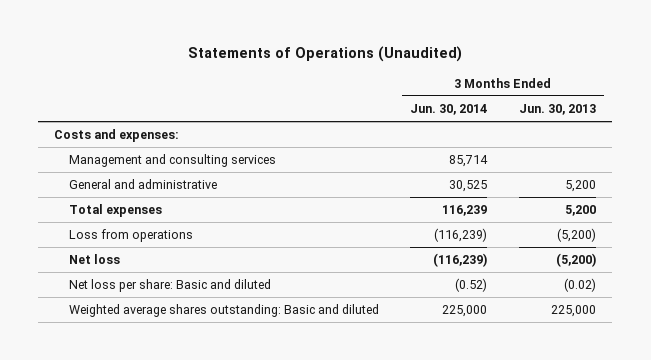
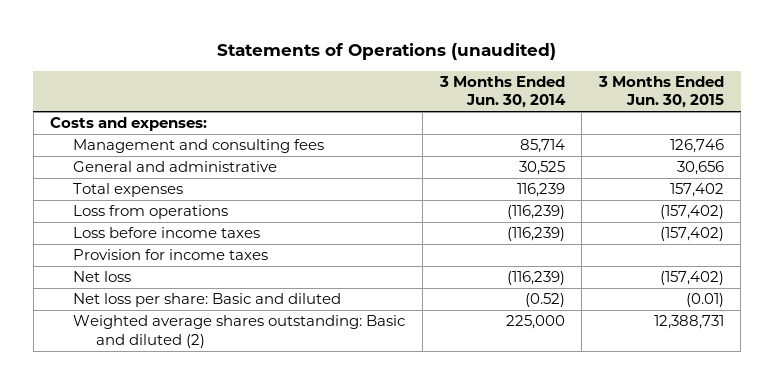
[188,45,463,62] Statements of Operations (Unaudited) -> [217,43,557,61] Statements of Operations (unaudited)
[519,104,597,116] Jun. 30, 2013 -> none
none -> [597,76,724,109] 3 Months Ended Jun. 30, 2015
[68,154,276,168] Management and consulting services -> [73,139,325,154] Management and consulting fees
none -> [73,227,261,239] Loss before income taxes
none -> [73,249,269,261] Provision for income taxes
[68,304,379,318] Weighted average shares outstanding: Basic and diluted -> [73,315,406,348] Weighted average shares outstanding: Basic and diluted (2)

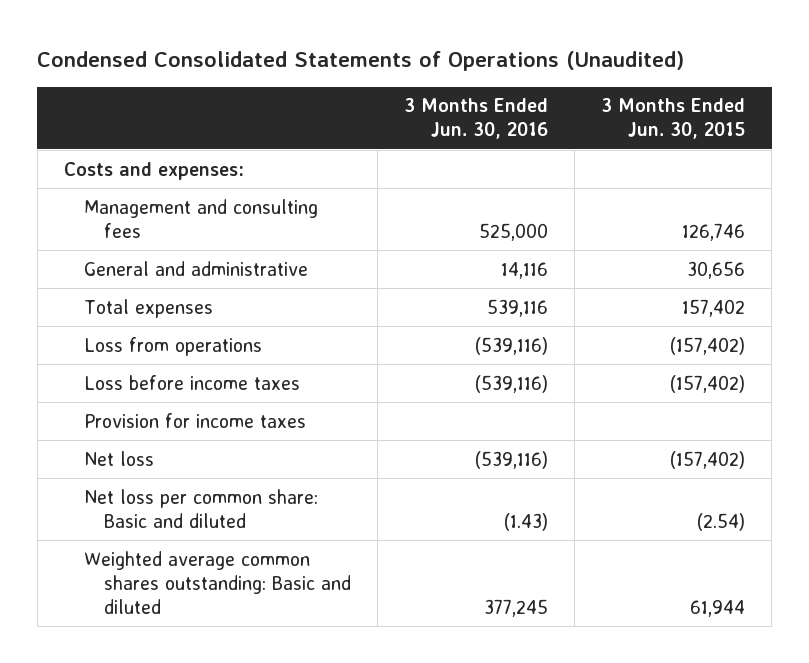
[217,43,557,61] Statements of Operations (unaudited) -> [37,51,685,72] Condensed Consolidated Statements of Operations (Unaudited)
[438,76,566,109] 3 Months Ended Jun. 30, 2014 -> none
none -> [403,98,548,140] 3 Months Ended Jun. 30, 2016
[73,293,342,308] Net loss per share: Basic and diluted -> [83,488,318,528] Net loss per common share: Basic and diluted
[685,293,724,308] (0.01) -> [697,512,746,531] (2.54)
[73,315,406,348] Weighted average shares outstanding: Basic and diluted (2) -> [83,550,351,614] Weighted average common shares outstanding: Basic and diluted
[653,315,724,330] 12,388,731 -> [690,599,746,617] 61,944

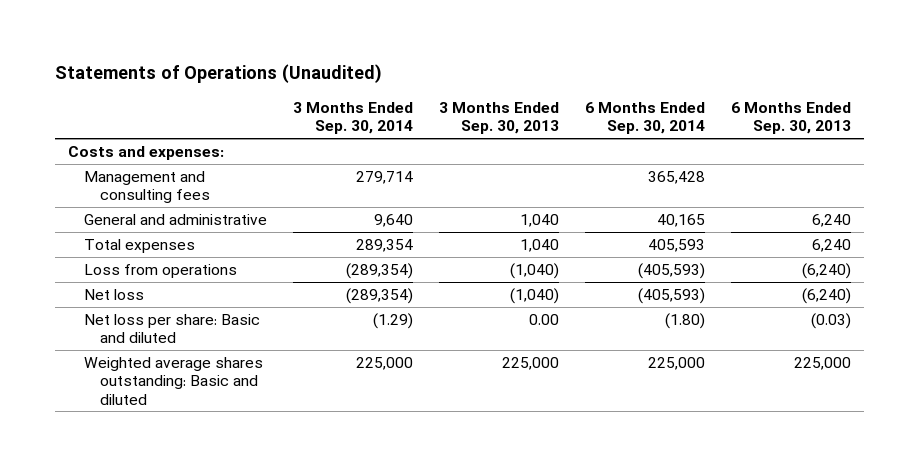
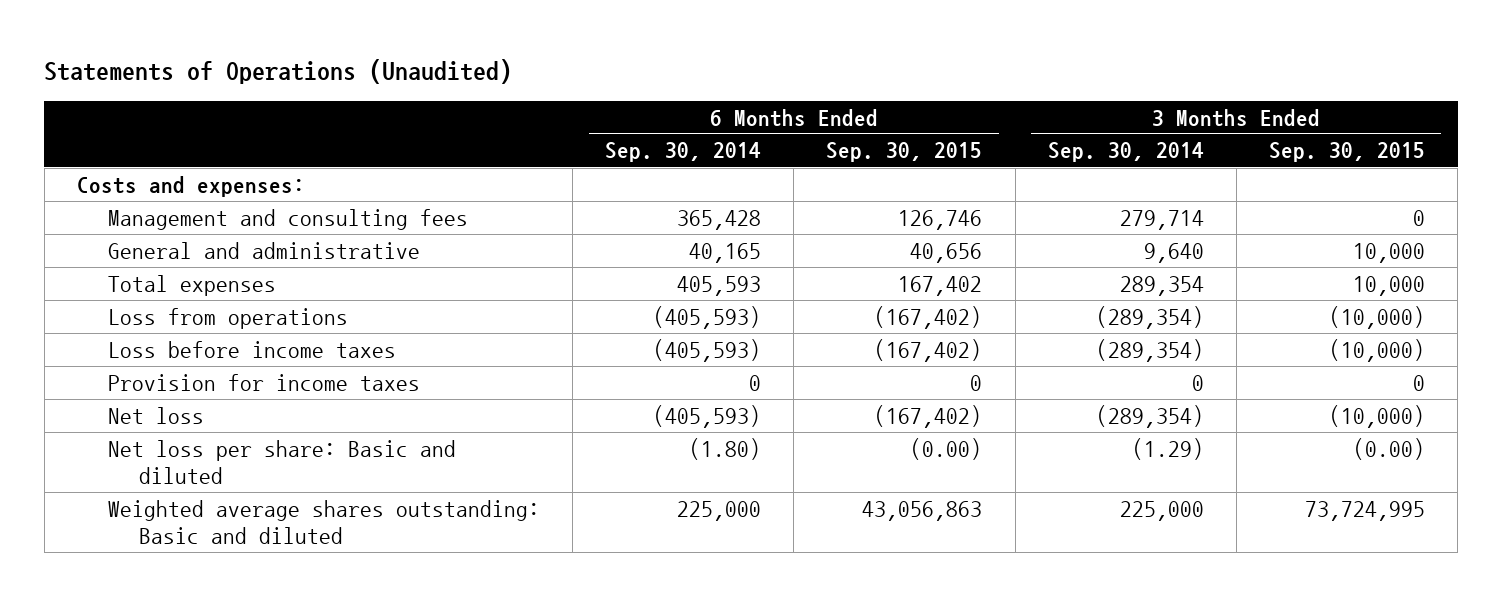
[438,101,559,135] 3 Months Ended Sep. 30, 2013 -> none
[731,101,852,135] 6 Months Ended Sep. 30, 2013 -> none
none -> [826,142,983,163] Sep. 30, 2015
none -> [1268,142,1425,163] Sep. 30, 2015
none -> [107,340,396,358] Loss before income taxes
none -> [107,373,420,391] Provision for income taxes

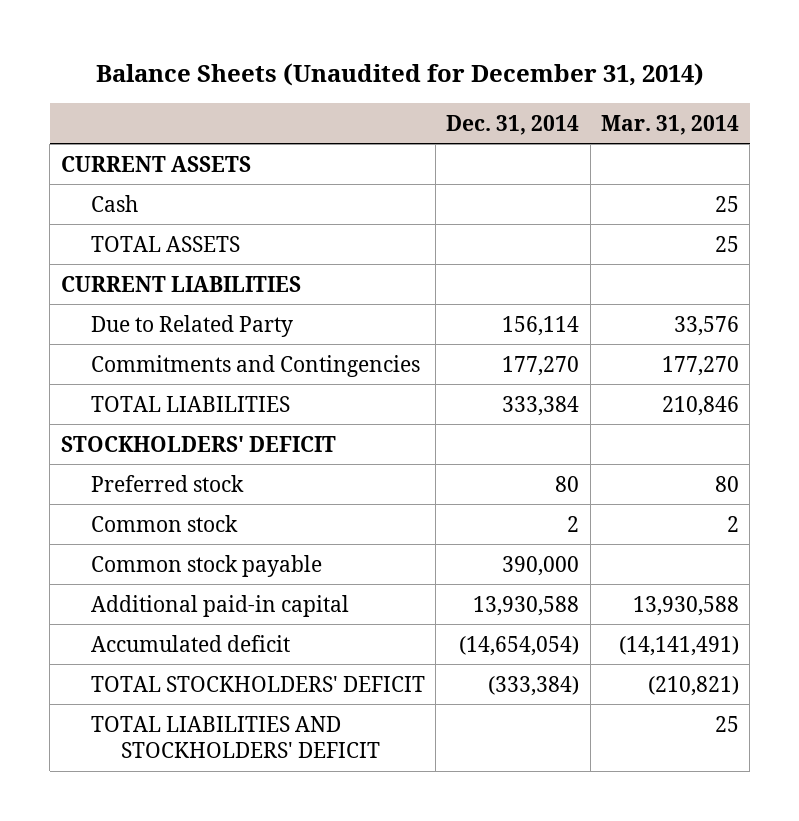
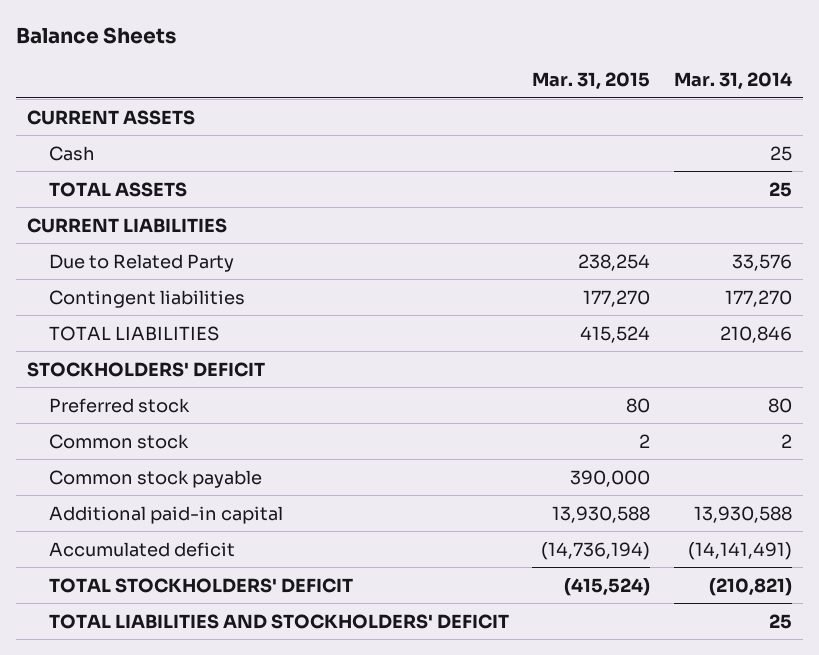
[95,63,704,87] Balance Sheets (Unaudited for December 31, 2014) -> [15,27,176,45] Balance Sheets
[446,114,580,135] Dec. 31, 2014 -> none
none -> [532,72,651,91] Mar. 31, 2015
[90,354,420,377] Commitments and Contingencies -> [49,289,246,308] Contingent liabilities

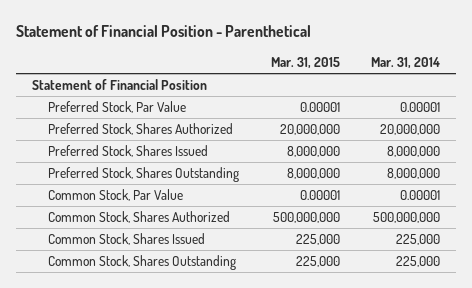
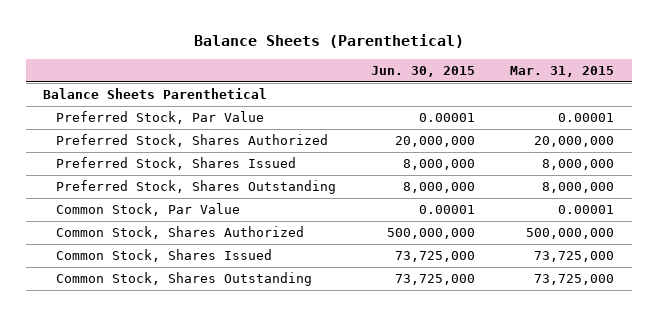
[16,25,312,38] Statement of Financial Position - Parenthetical -> [193,33,464,48] Balance Sheets (Parenthetical)
[371,57,441,70] Mar. 31, 2014 -> none
none -> [371,65,476,77] Jun. 30, 2015
[31,79,207,91] Statement of Financial Position -> none
none -> [43,88,268,100] Balance Sheets Parenthetical
[295,234,340,246] 225,000 -> [534,251,615,263] 73,725,000
[295,256,340,268] 225,000 -> [534,274,615,286] 73,725,000

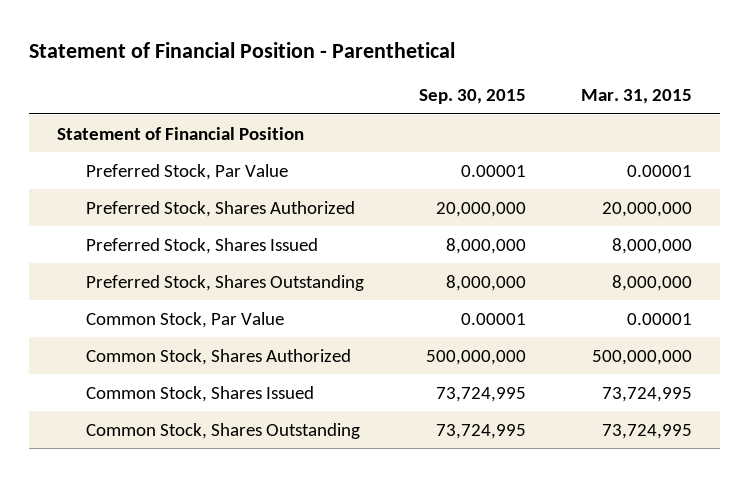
[193,33,464,48] Balance Sheets (Parenthetical) -> [29,41,456,58] Statement of Financial Position - Parenthetical
[371,65,476,77] Jun. 30, 2015 -> none
none -> [418,89,526,105] Sep. 30, 2015
[43,88,268,100] Balance Sheets Parenthetical -> none
none -> [56,126,304,140] Statement of Financial Position
[534,251,615,263] 73,725,000 -> [602,386,693,402] 73,724,995
[534,274,615,286] 73,725,000 -> [602,423,693,439] 73,724,995

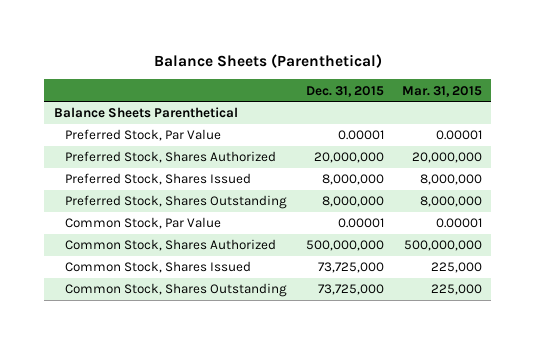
[29,41,456,58] Statement of Financial Position - Parenthetical -> [153,53,382,68] Balance Sheets (Parenthetical)
[418,89,526,105] Sep. 30, 2015 -> none
none -> [305,85,384,97] Dec. 31, 2015
[56,126,304,140] Statement of Financial Position -> none
none -> [53,107,238,119] Balance Sheets Parenthetical
[602,386,693,402] 73,724,995 -> [431,262,483,274] 225,000
[602,423,693,439] 73,724,995 -> [431,284,483,296] 225,000

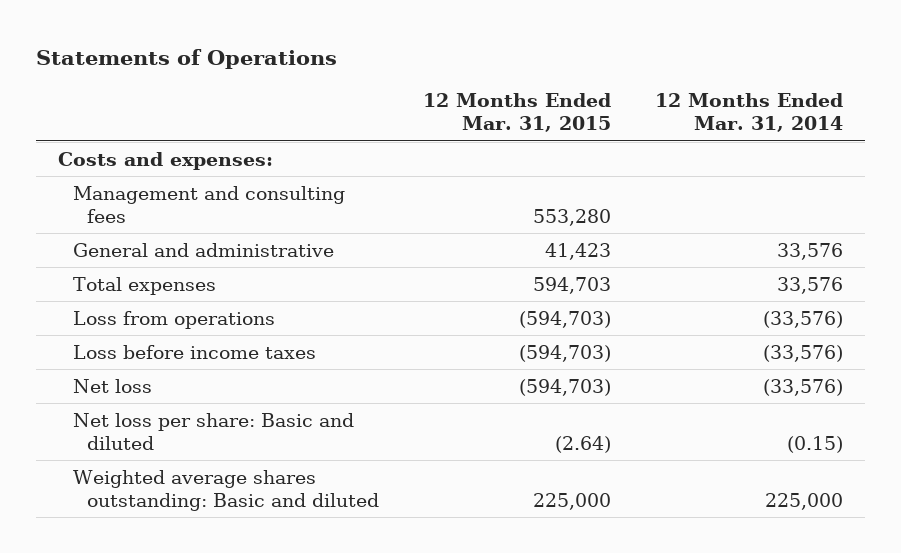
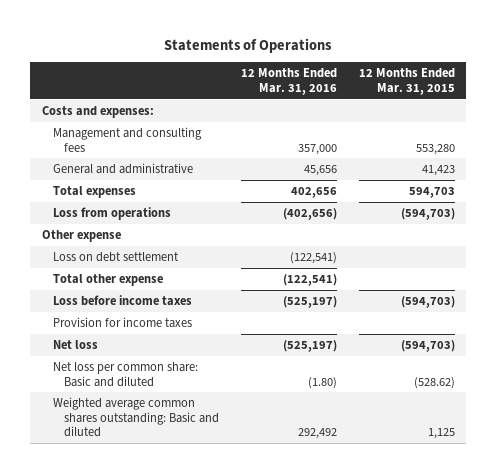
[654,92,843,133] 12 Months Ended Mar. 31, 2014 -> none
none -> [240,68,337,95] 12 Months Ended Mar. 31, 2016
none -> [41,229,121,242] Other expense
none -> [52,251,179,262] Loss on debt settlement
none -> [52,273,163,286] Total other expense
none -> [52,316,192,328] Provision for income taxes
[72,412,354,451] Net loss per share: Basic and diluted -> [52,361,198,387] Net loss per common share: Basic and diluted
[555,436,612,454] (2.64) -> [414,376,456,389] (528.62)
[72,469,380,512] Weighted average shares outstanding: Basic and diluted -> [52,396,219,438] Weighted average common shares outstanding: Basic and diluted
[533,493,612,511] 225,000 -> [428,428,456,440] 1,125

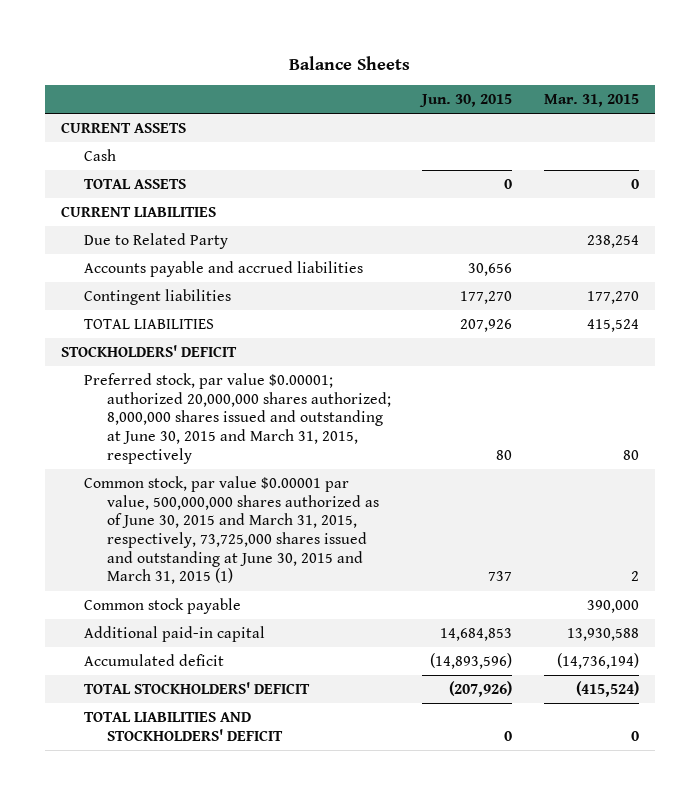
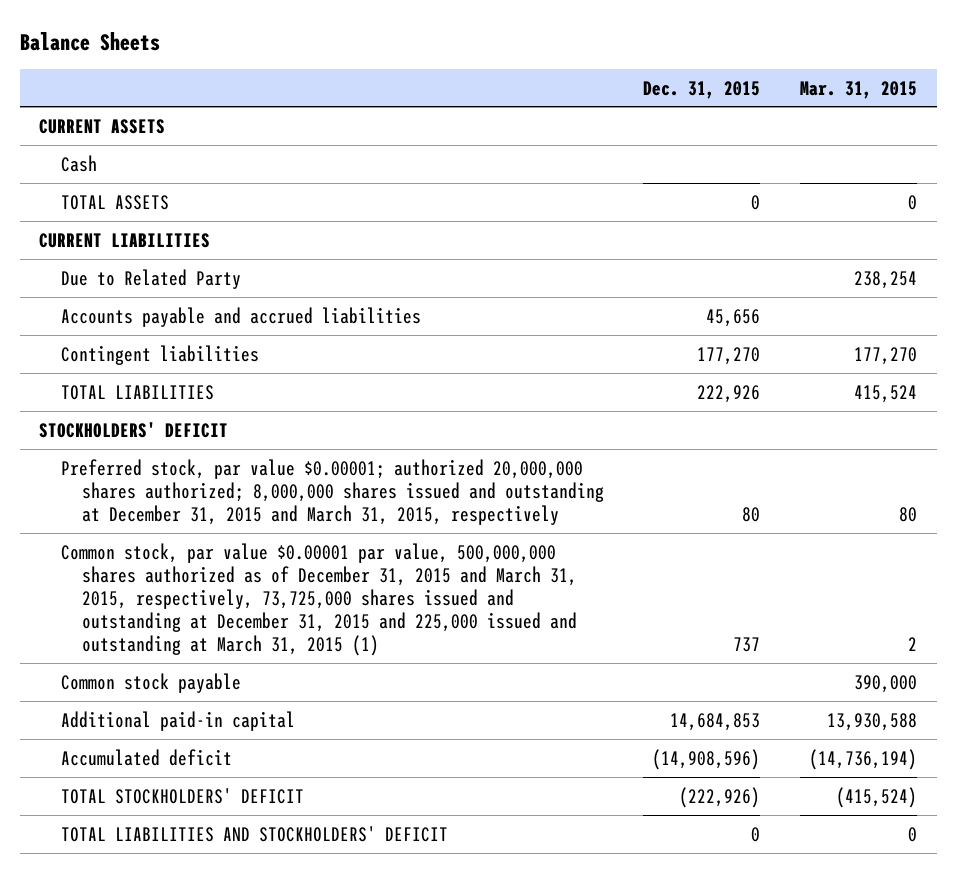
[419,94,513,108] Jun. 30, 2015 -> none
none -> [643,80,761,99] Dec. 31, 2015
[83,372,391,464] Preferred stock, par value $0.00001; authorized 20,000,000 shares authorized; 8,000,000 shares issued and outstanding at June 30, 2015 and March 31, 2015, respectively -> [60,458,604,525] Preferred stock, par value $0.00001; authorized 20,000,000 shares authorized; 8,000,000 shares issued and outstanding at December 31, 2015 and March 31, 2015, respectively
[83,475,379,585] Common stock, par value $0.00001 par value, 500,000,000 shares authorized as of June 30, 2015 and March 31, 2015, respectively, 73,725,000 shares issued and outstanding at June 30, 2015 and March 31, 2015 (1) -> [60,542,577,657] Common stock, par value $0.00001 par value, 500,000,000 shares authorized as of December 31, 2015 and March 31, 2015, respectively, 73,725,000 shares issued and outstanding at December 31, 2015 and 225,000 issued and outstanding at March 31, 2015 (1)

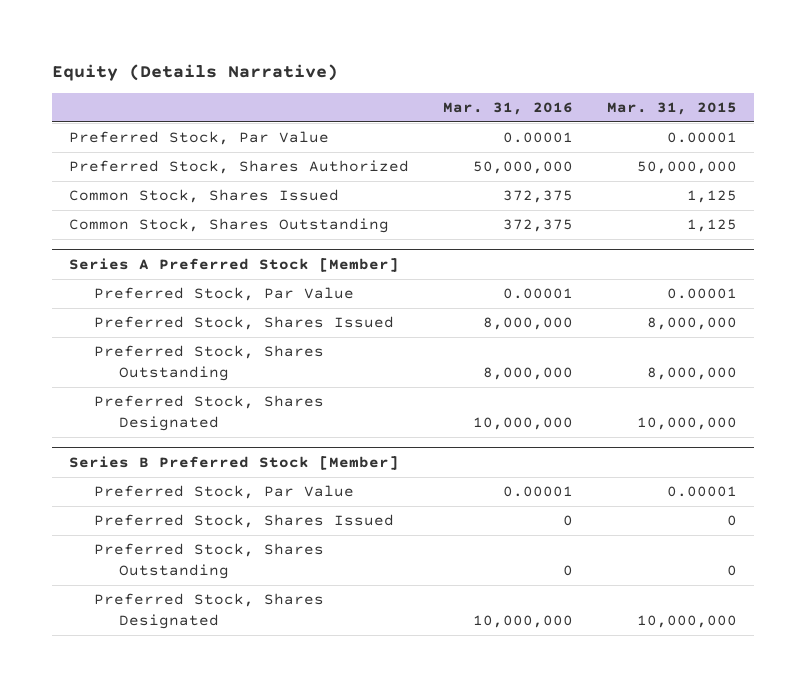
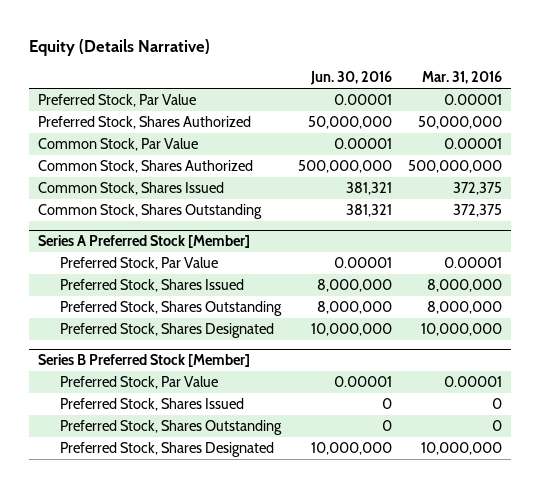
[607,102,738,116] Mar. 31, 2015 -> none
none -> [309,71,392,86] Jun. 30, 2016
none -> [37,138,198,152] Common Stock, Par Value
none -> [37,160,253,174] Common Stock, Shares Authorized

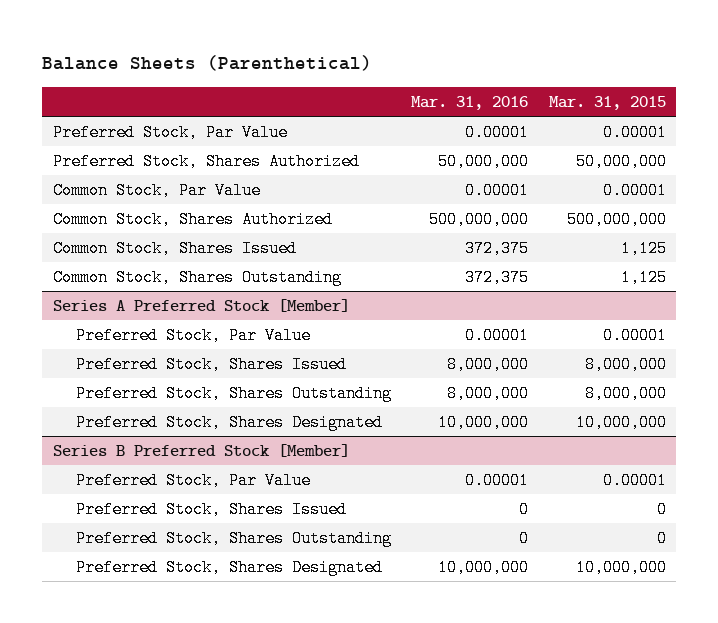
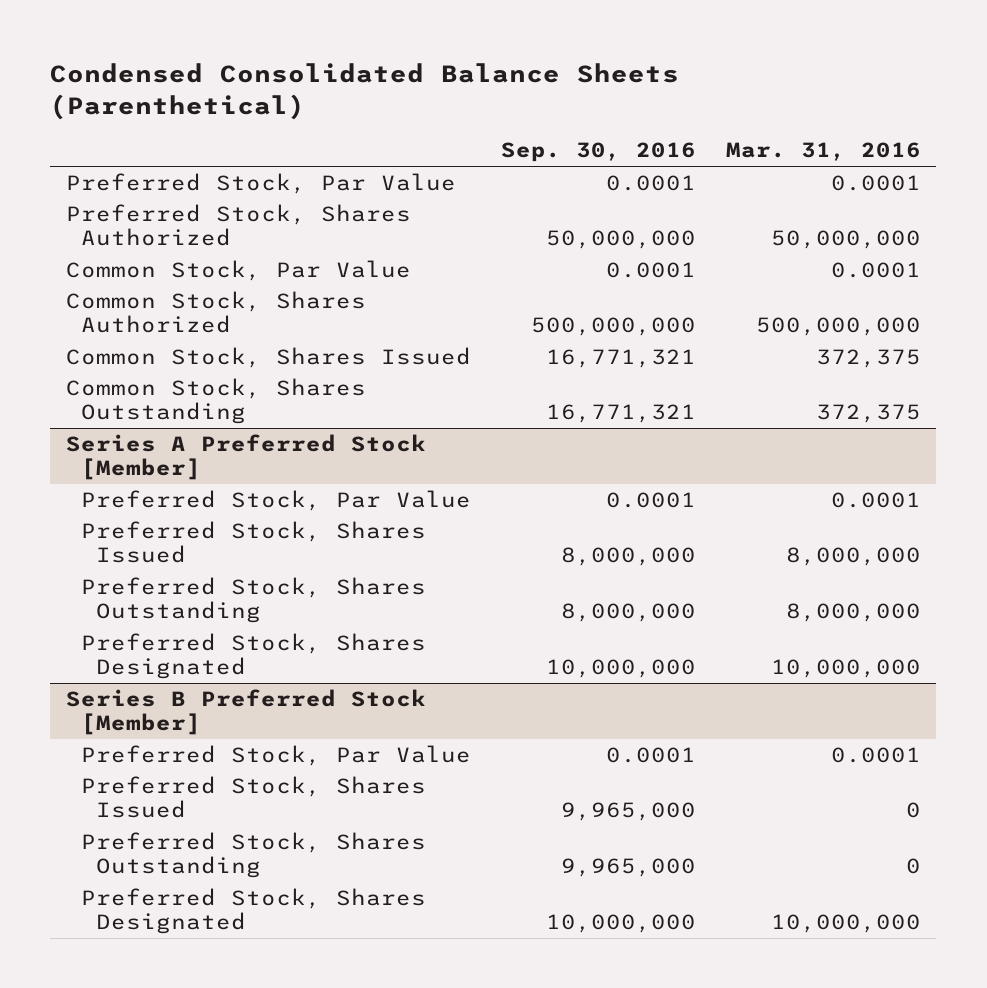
[42,55,373,72] Balance Sheets (Parenthetical) -> [50,63,680,121] Condensed Consolidated Balance Sheets (Parenthetical)
[548,95,666,110] Mar. 31, 2015 -> none
none -> [500,142,696,163] Sep. 30, 2016
[465,123,530,141] 0.00001 -> [831,174,922,191] 0.0001
[465,181,530,199] 0.00001 -> [831,261,922,278] 0.0001
[465,326,530,344] 0.00001 -> [831,491,922,508] 0.0001
[465,471,530,489] 0.00001 -> [831,746,922,763] 0.0001

